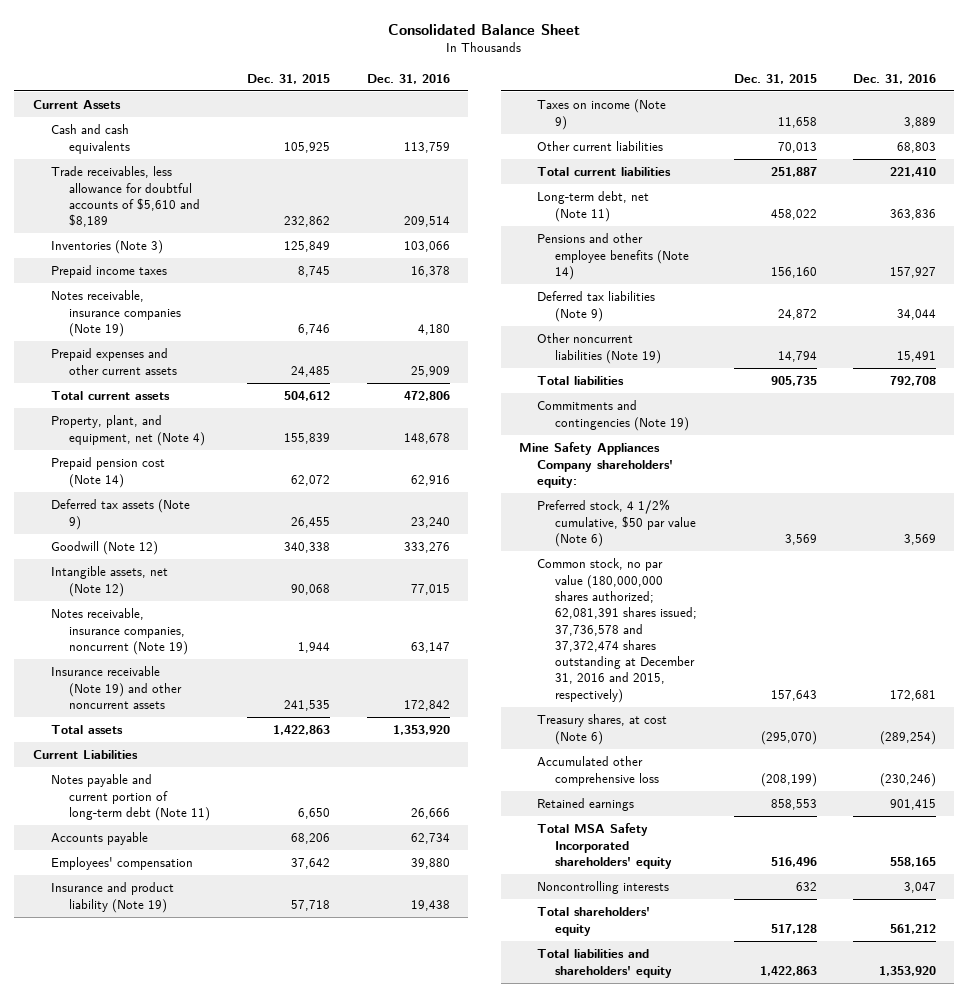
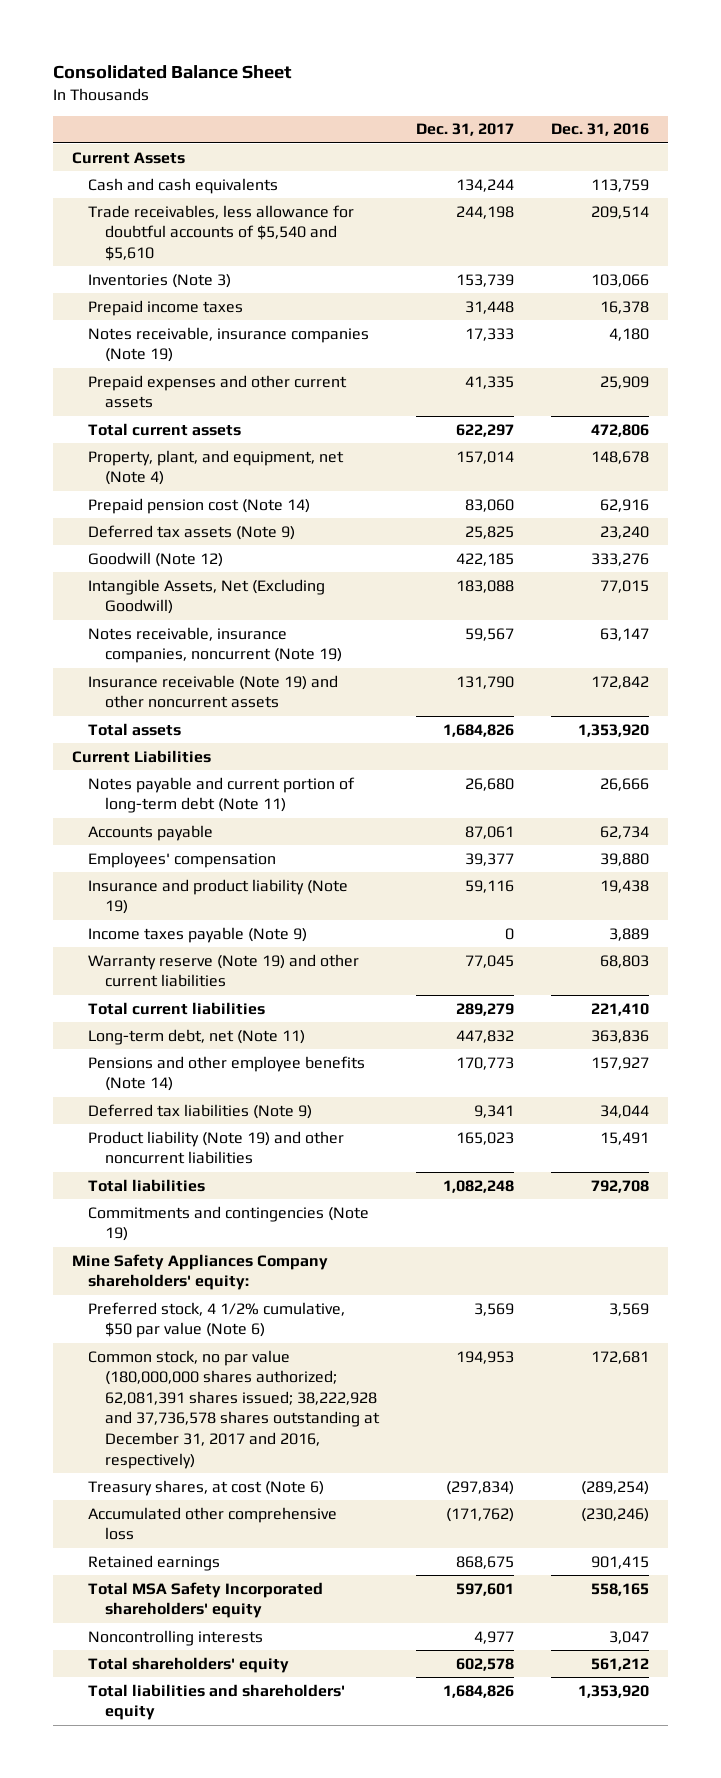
[247,73,331,84] Dec. 31, 2015 -> none
none -> [416,123,515,137] Dec. 31, 2017
[50,166,200,228] Trade receivables, less allowance for doubtful accounts of $5,610 and $8,189 -> [88,204,355,261] Trade receivables, less allowance for doubtful accounts of $5,540 and $5,610
[50,566,168,597] Intangible assets, net (Note 12) -> [88,578,326,615] Intangible Assets, Net (Excluding Goodwill)
[537,99,667,130] Taxes on income (Note 9) -> [88,926,308,943] Income taxes payable (Note 9)
[537,141,664,152] Other current liabilities -> [88,953,360,988] Warranty reserve (Note 19) and other current liabilities
[537,333,662,364] Other noncurrent liabilities (Note 19) -> [88,1130,345,1165] Product liability (Note 19) and other noncurrent liabilities
[537,558,698,703] Common stock, no par value (180,000,000 shares authorized; 62,081,391 shares issued; 37,736,578 and 37,372,474 shares outstanding at December 31, 2016 and 2015, respectively) -> [88,1349,381,1469] Common stock, no par value (180,000,000 shares authorized; 62,081,391 shares issued; 38,222,928 and 37,736,578 shares outstanding at December 31, 2017 and 2016, respectively)

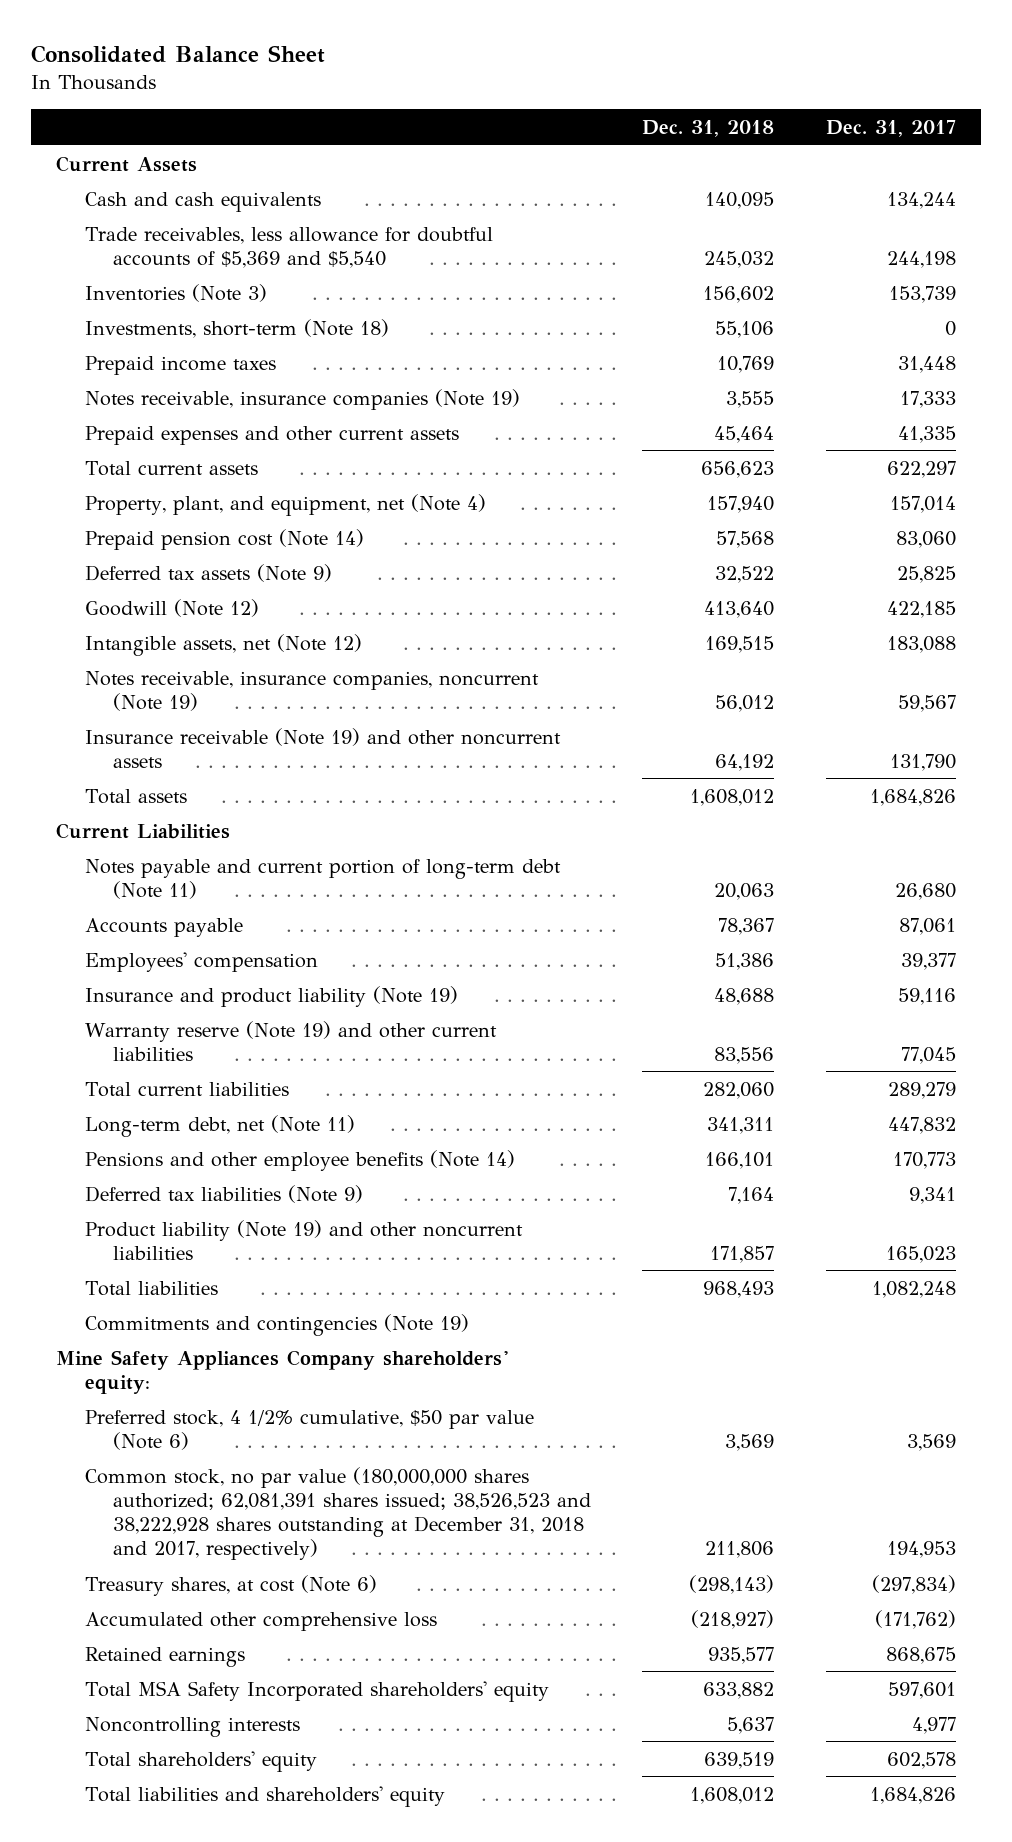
[551,123,650,137] Dec. 31, 2016 -> none
none -> [642,120,775,138] Dec. 31, 2018
[88,204,355,261] Trade receivables, less allowance for doubtful accounts of $5,540 and $5,610 -> [84,226,493,268] Trade receivables, less allowance for doubtful accounts of $5,369 and $5,540
none -> [84,318,389,338] Investments, short-term (Note 18)
[88,578,326,615] Intangible Assets, Net (Excluding Goodwill) -> [84,633,362,656] Intangible assets, net (Note 12)
[88,926,308,943] Income taxes payable (Note 9) -> none
[88,1349,381,1469] Common stock, no par value (180,000,000 shares authorized; 62,081,391 shares issued; 38,222,928 and 37,736,578 shares outstanding at December 31, 2017 and 2016, respectively) -> [84,1466,592,1560] Common stock, no par value (180,000,000 shares authorized; 62,081,391 shares issued; 38,526,523 and 38,222,928 shares outstanding at December 31, 2018 and 2017, respectively)

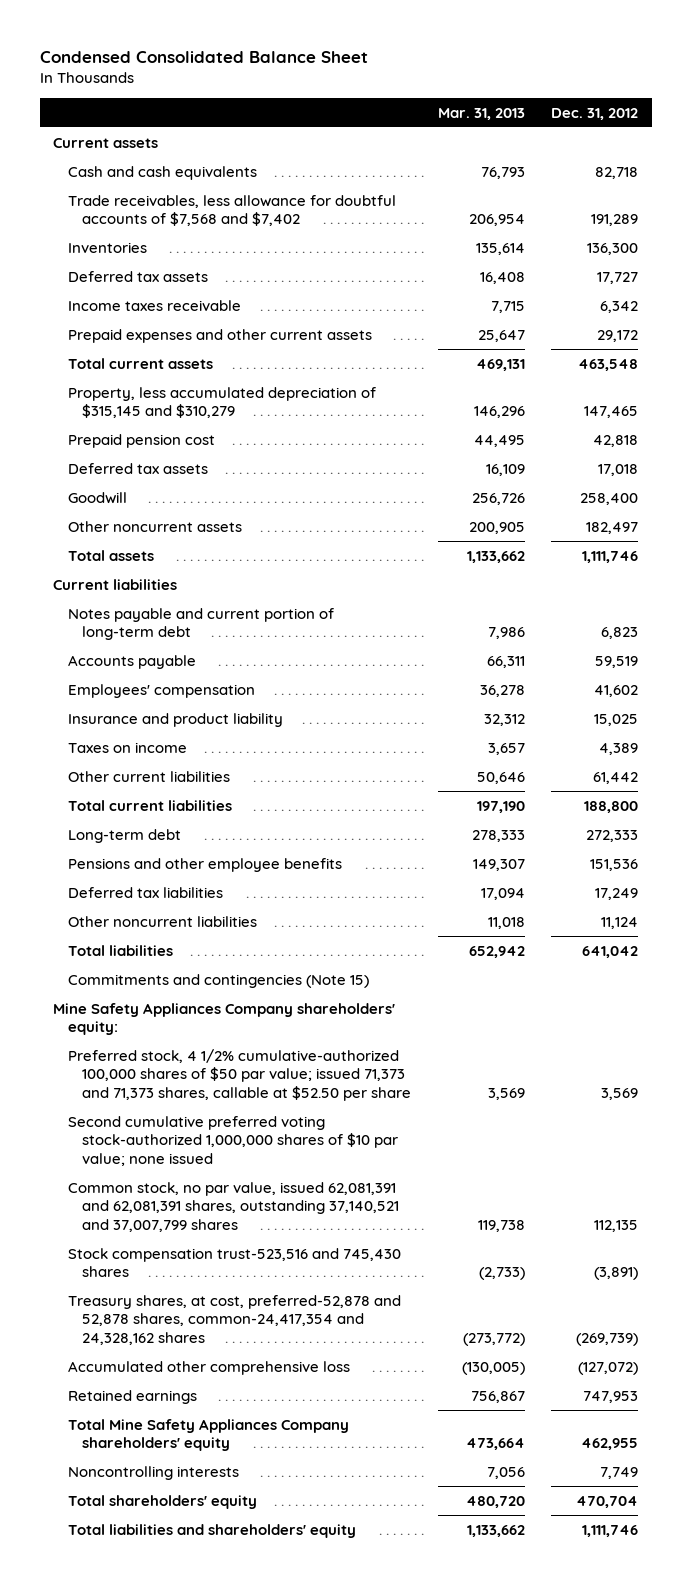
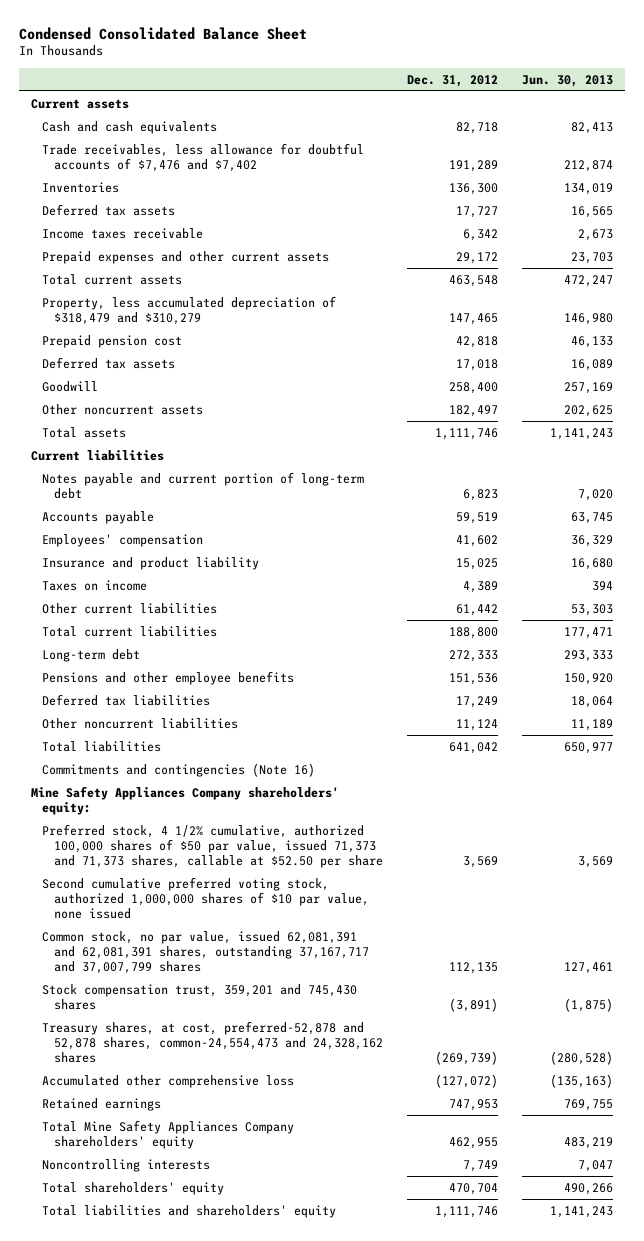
[437,107,525,120] Mar. 31, 2013 -> none
none -> [522,74,614,87] Jun. 30, 2013
[67,194,396,227] Trade receivables, less allowance for doubtful accounts of $7,568 and $7,402 -> [42,142,365,172] Trade receivables, less allowance for doubtful accounts of $7,476 and $7,402
[67,386,376,419] Property, less accumulated depreciation of $315,145 and $310,279 -> [42,295,337,325] Property, less accumulated depreciation of $318,479 and $310,279
[67,973,369,988] Commitments and contingencies (Note 15) -> [42,762,316,777] Commitments and contingencies (Note 16)
[67,1048,411,1101] Preferred stock, 4 1/2% cumulative-authorized 100,000 shares of $50 par value; issued 71,373 and 71,373 shares, callable at $52.50 per share -> [42,823,383,869] Preferred stock, 4 1/2% cumulative, authorized 100,000 shares of $50 par value, issued 71,373 and 71,373 shares, callable at $52.50 per share
[67,1115,398,1166] Second cumulative preferred voting stock-authorized 1,000,000 shares of $10 par value; none issued -> [42,876,369,920] Second cumulative preferred voting stock, authorized 1,000,000 shares of $10 par value, none issued
[67,1181,399,1232] Common stock, no par value, issued 62,081,391 and 62,081,391 shares, outstanding 37,140,521 and 37,007,799 shares -> [42,930,369,975] Common stock, no par value, issued 62,081,391 and 62,081,391 shares, outstanding 37,167,717 and 37,007,799 shares
[67,1247,401,1278] Stock compensation trust-523,516 and 745,430 shares -> [42,983,358,1010] Stock compensation trust, 359,201 and 745,430 shares
[67,1294,401,1345] Treasury shares, at cost, preferred-52,878 and 52,878 shares, common-24,417,354 and 24,328,162 shares -> [42,1020,383,1064] Treasury shares, at cost, preferred-52,878 and 52,878 shares, common-24,554,473 and 24,328,162 shares

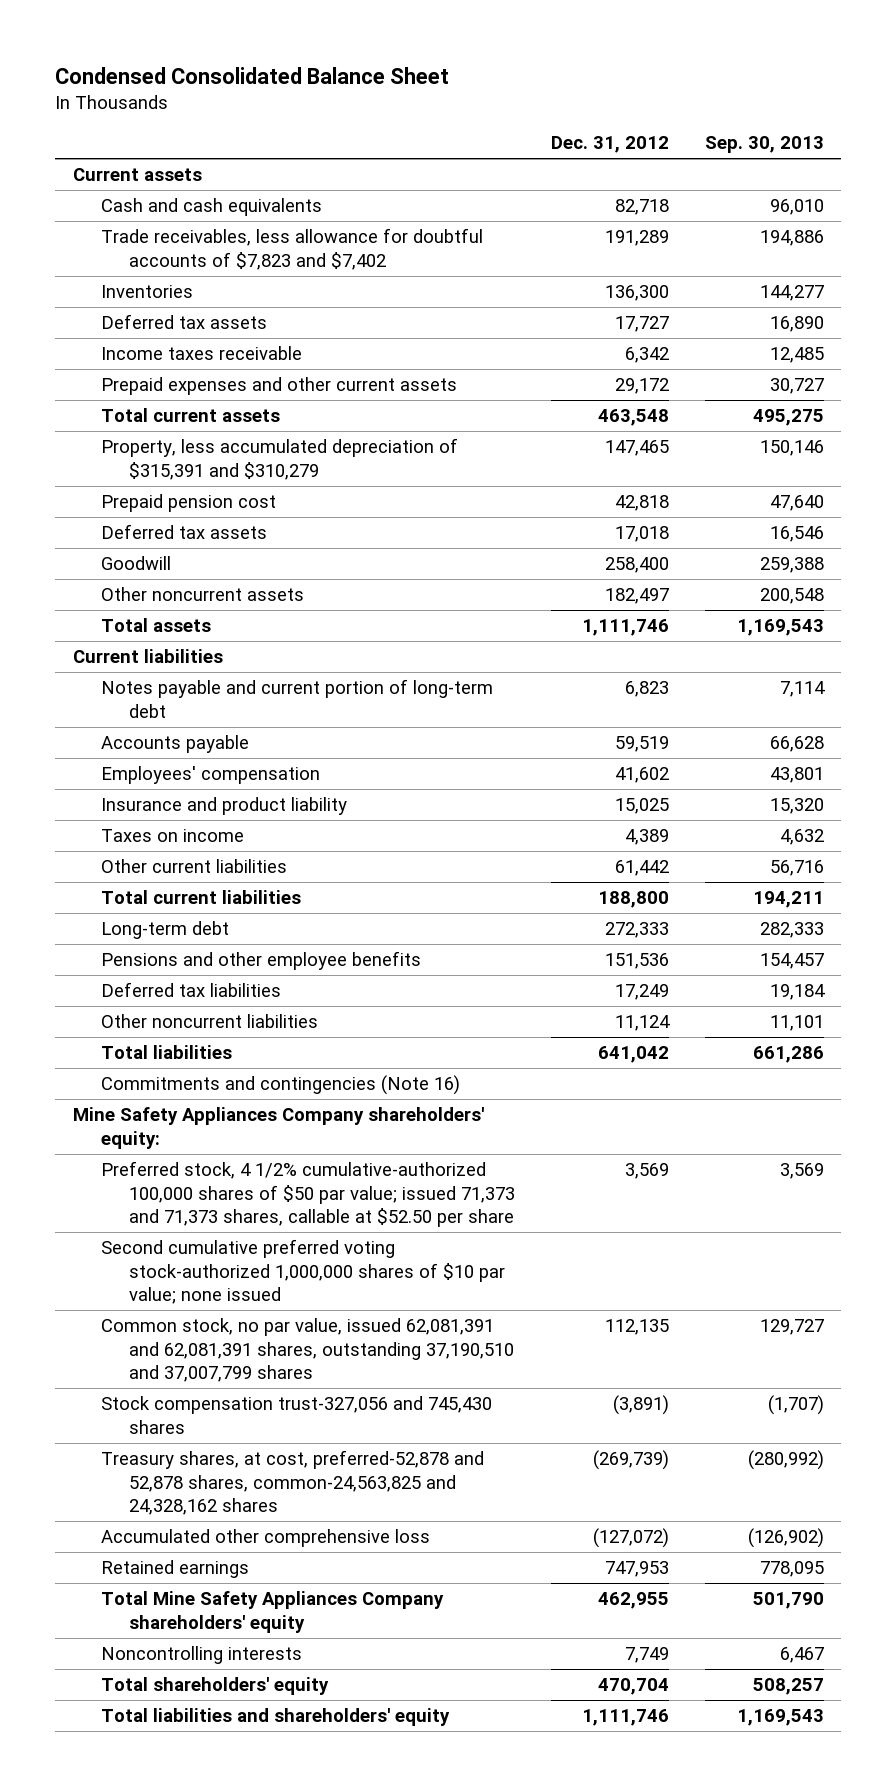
[522,74,614,87] Jun. 30, 2013 -> none
none -> [704,136,824,154] Sep. 30, 2013
[42,142,365,172] Trade receivables, less allowance for doubtful accounts of $7,476 and $7,402 -> [100,228,483,270] Trade receivables, less allowance for doubtful accounts of $7,823 and $7,402
[42,295,337,325] Property, less accumulated depreciation of $318,479 and $310,279 -> [100,438,458,480] Property, less accumulated depreciation of $315,391 and $310,279
[42,823,383,869] Preferred stock, 4 1/2% cumulative, authorized 100,000 shares of $50 par value, issued 71,373 and 71,373 shares, callable at $52.50 per share -> [100,1161,516,1228] Preferred stock, 4 1/2% cumulative-authorized 100,000 shares of $50 par value; issued 71,373 and 71,373 shares, callable at $52.50 per share
[42,876,369,920] Second cumulative preferred voting stock, authorized 1,000,000 shares of $10 par value, none issued -> [100,1239,506,1305] Second cumulative preferred voting stock-authorized 1,000,000 shares of $10 par value; none issued
[42,930,369,975] Common stock, no par value, issued 62,081,391 and 62,081,391 shares, outstanding 37,167,717 and 37,007,799 shares -> [100,1318,515,1383] Common stock, no par value, issued 62,081,391 and 62,081,391 shares, outstanding 37,190,510 and 37,007,799 shares
[42,983,358,1010] Stock compensation trust, 359,201 and 745,430 shares -> [100,1396,492,1434] Stock compensation trust-327,056 and 745,430 shares
[42,1020,383,1064] Treasury shares, at cost, preferred-52,878 and 52,878 shares, common-24,554,473 and 24,328,162 shares -> [100,1450,484,1516] Treasury shares, at cost, preferred-52,878 and 52,878 shares, common-24,563,825 and 24,328,162 shares

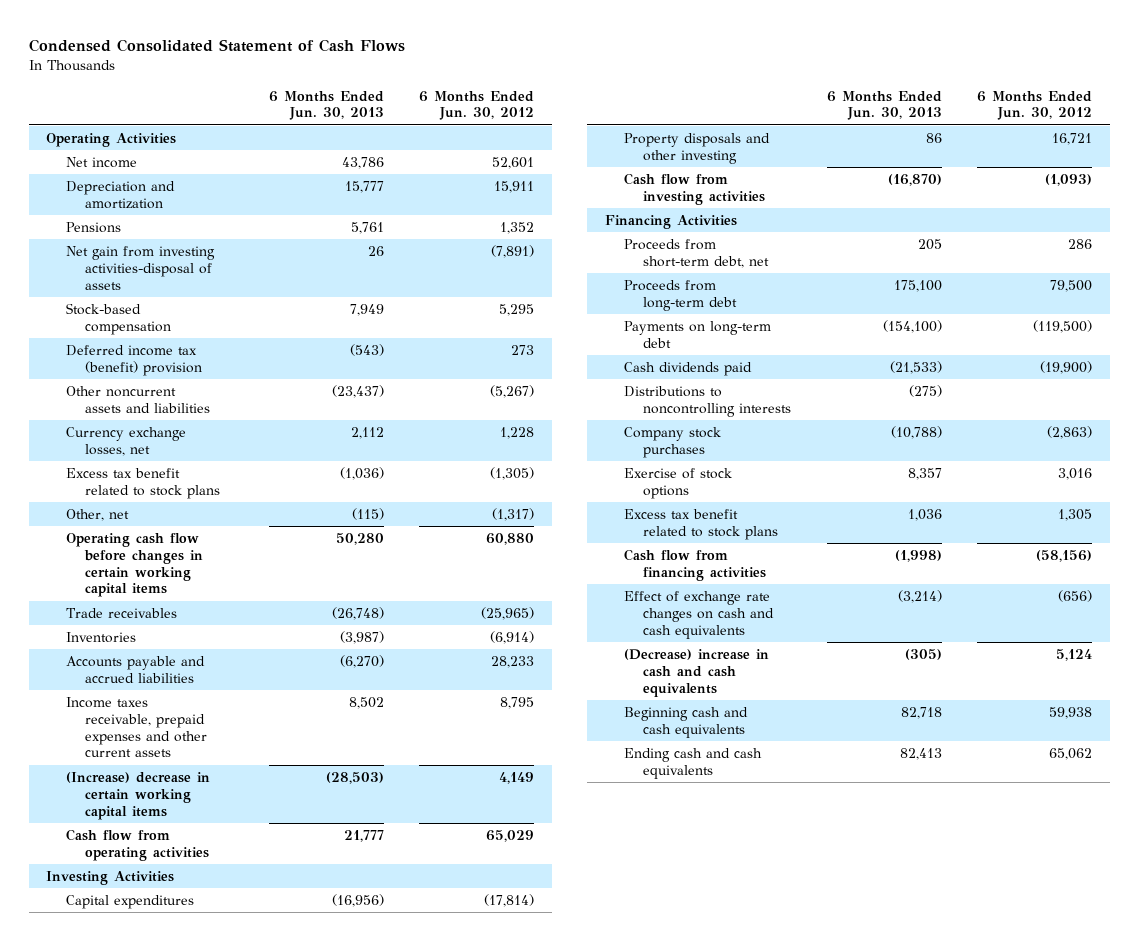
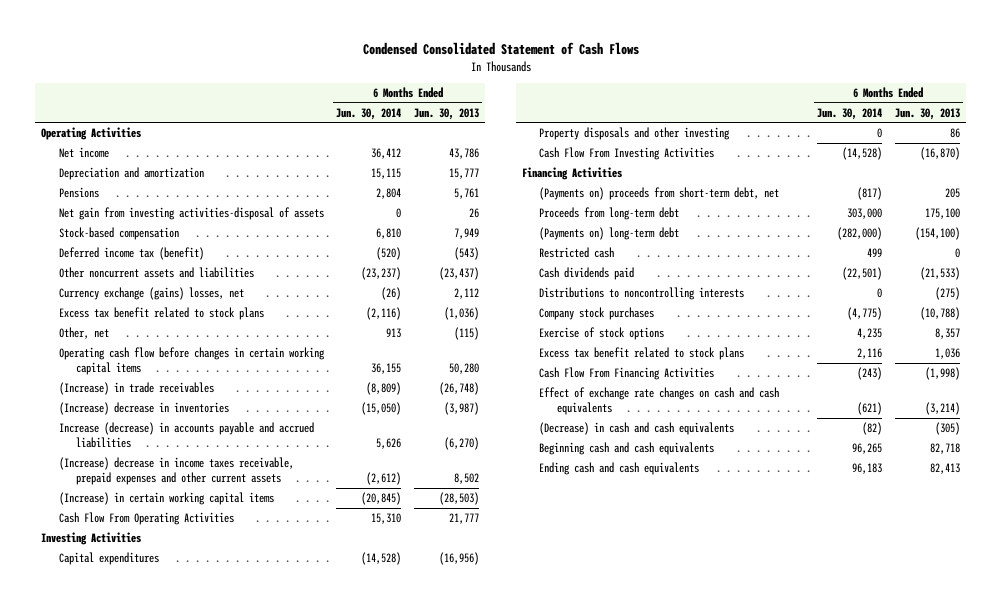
[418,90,534,121] 6 Months Ended Jun. 30, 2012 -> none
none -> [336,107,402,120] Jun. 30, 2014
[65,344,203,376] Deferred income tax (benefit) provision -> [58,247,204,261] Deferred income tax (benefit)
[65,426,186,456] Currency exchange losses, net -> [58,287,244,301] Currency exchange (gains) losses, net
[65,607,177,618] Trade receivables -> [58,382,214,396] (Increase) in trade receivables
[65,631,136,643] Inventories -> [58,402,229,416] (Increase) decrease in inventories
[65,655,205,683] Accounts payable and accrued liabilities -> [58,422,314,448] Increase (decrease) in accounts payable and accrued liabilities
[65,696,208,758] Income taxes receivable, prepaid expenses and other current assets -> [58,457,294,485] (Increase) decrease in income taxes receivable, prepaid expenses and other current assets
[65,771,210,820] (Increase) decrease in certain working capital items -> [58,492,274,506] (Increase) in certain working capital items
[65,828,210,861] Cash flow from operating activities -> [58,512,234,526] Cash Flow From Operating Activities
[623,172,766,205] Cash flow from investing activities -> [539,147,715,161] Cash Flow From Investing Activities
[623,238,770,268] Proceeds from short-term debt, net -> [539,187,780,201] (Payments on) proceeds from short-term debt, net
[623,320,771,348] Payments on long-term debt -> [539,227,680,241] (Payments on) long-term debt
none -> [539,247,615,259] Restricted cash
[623,548,767,581] Cash flow from financing activities -> [539,367,715,381] Cash Flow From Financing Activities
[623,648,769,697] (Decrease) increase in cash and cash equivalents -> [539,422,735,436] (Decrease) in cash and cash equivalents

